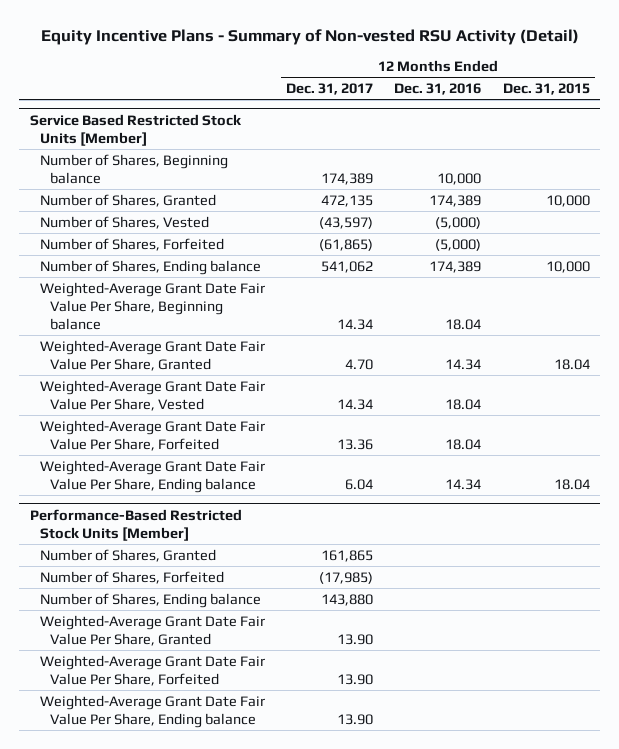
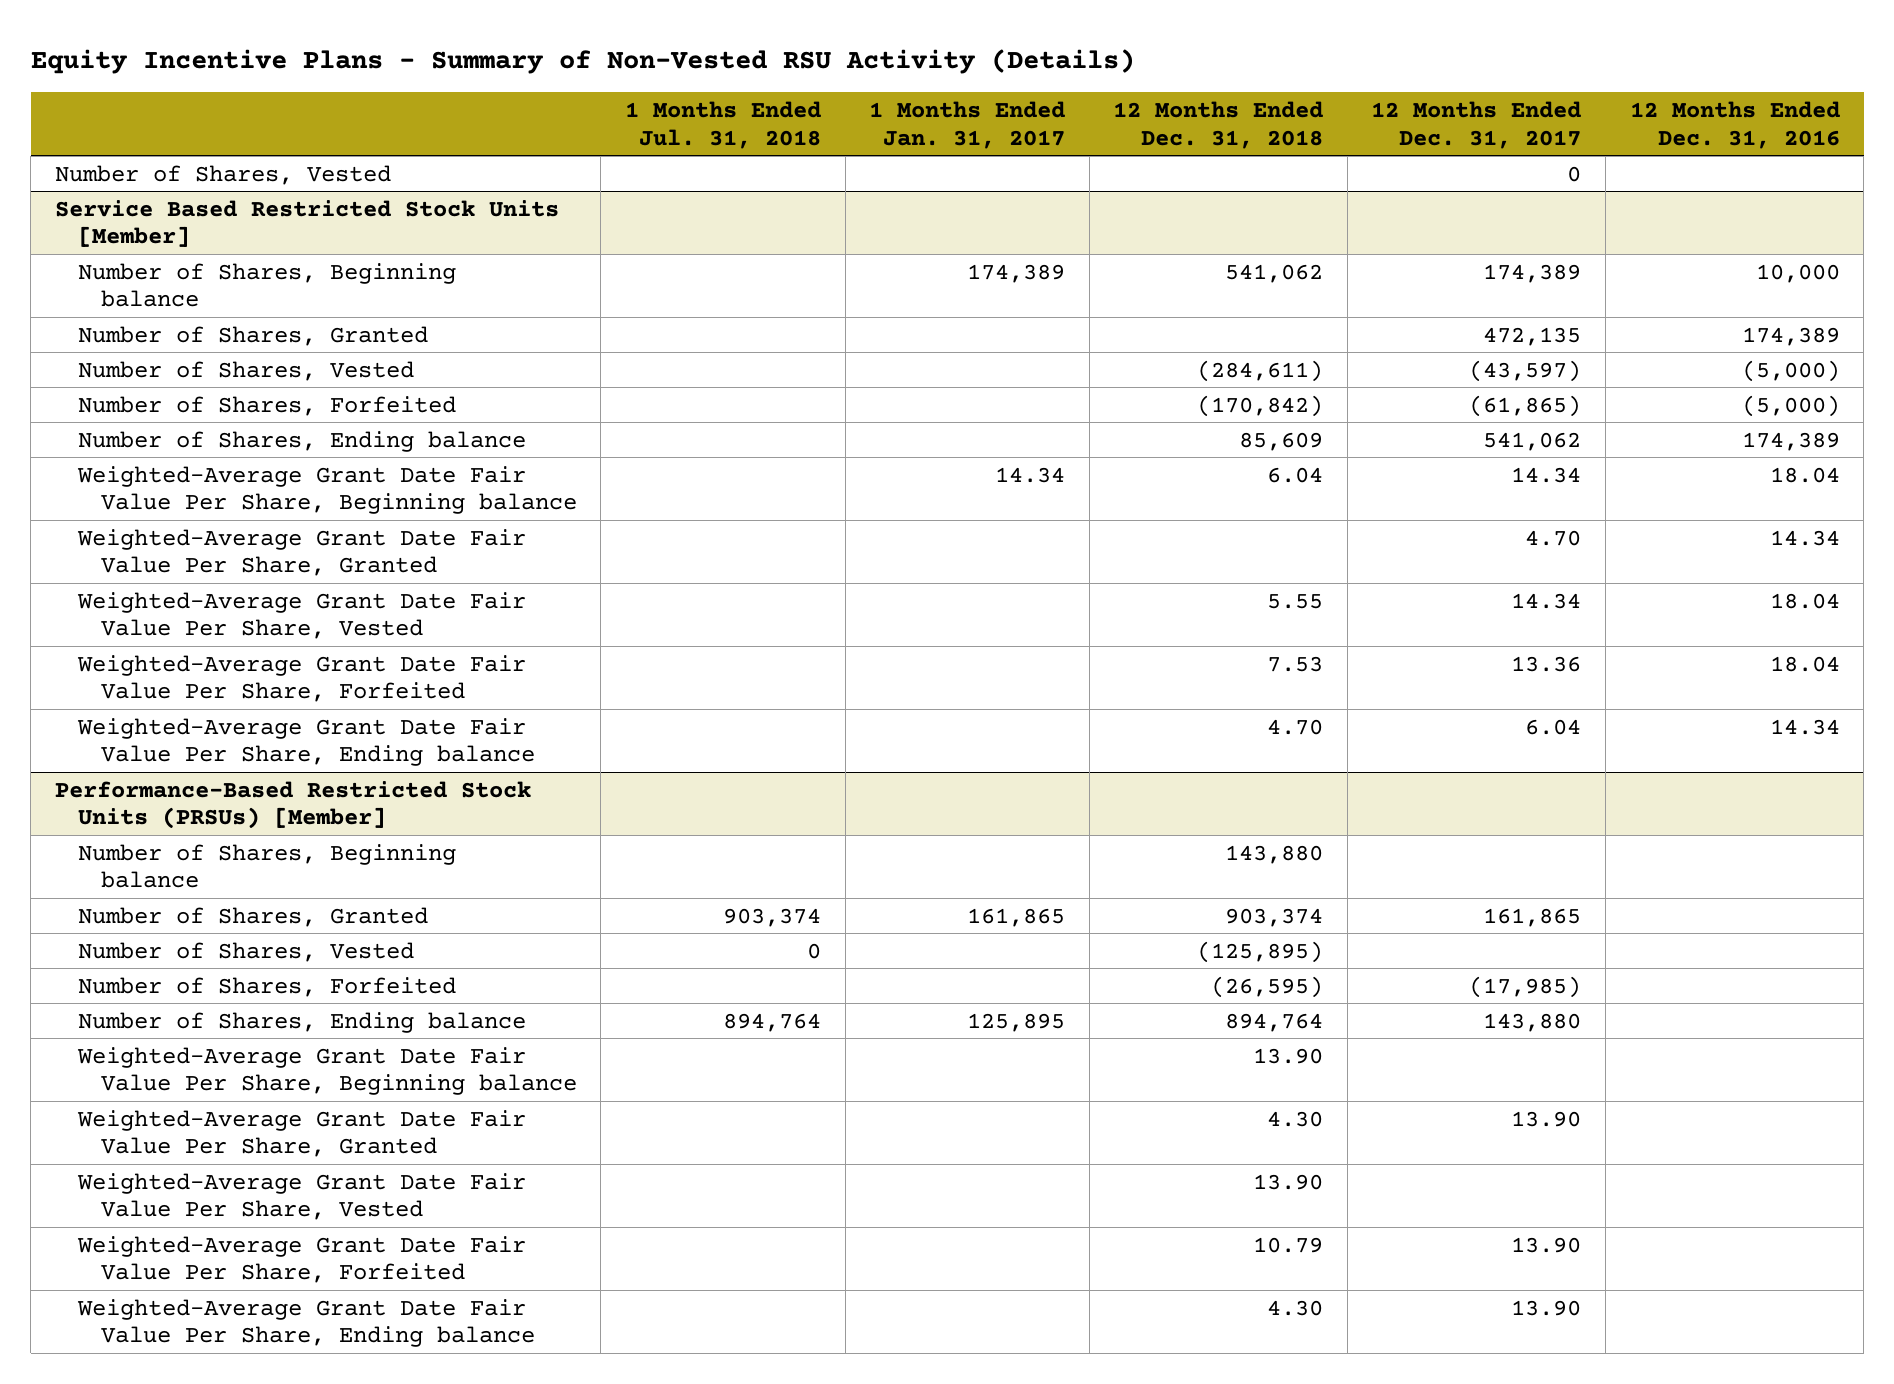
[40,29,579,46] Equity Incentive Plans - Summary of Non-vested RSU Activity (Detail) -> [30,49,1135,75] Equity Incentive Plans - Summary of Non-Vested RSU Activity (Details)
[502,83,590,96] Dec. 31, 2015 -> none
none -> [624,100,821,149] 1 Months Ended Jul. 31, 2018
none -> [869,100,1066,149] 1 Months Ended Jan. 31, 2017
none -> [1113,100,1324,149] 12 Months Ended Dec. 31, 2018
none -> [54,164,391,185] Number of Shares, Vested
[29,508,242,541] Performance-Based Restricted Stock Units [Member] -> [54,780,531,830] Performance-Based Restricted Stock Units (PRSUs) [Member]
none -> [77,843,456,889] Number of Shares, Beginning balance
none -> [77,941,414,962] Number of Shares, Vested
none -> [76,1046,577,1096] Weighted-Average Grant Date Fair Value Per Share, Beginning balance
none -> [76,1172,526,1221] Weighted-Average Grant Date Fair Value Per Share, Vested

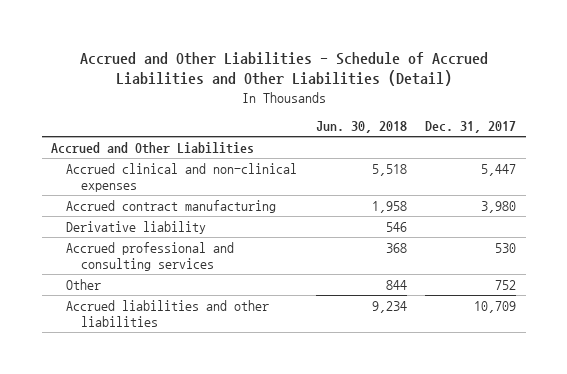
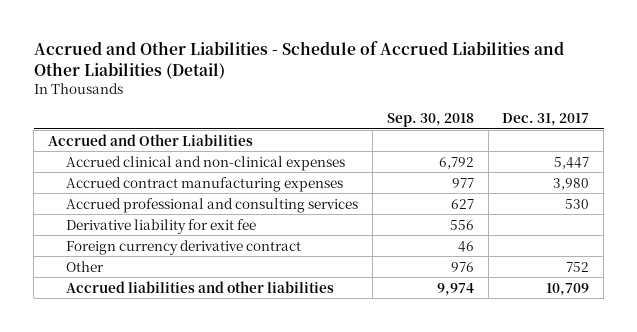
[315,121,407,134] Jun. 30, 2018 -> none
none -> [386,112,474,127] Sep. 30, 2018
[66,220,207,234] Derivative liability -> none
[66,199,277,213] Accrued contract manufacturing -> [66,176,344,192] Accrued contract manufacturing expenses
none -> [66,218,257,234] Derivative liability for exit fee
none -> [66,239,302,255] Foreign currency derivative contract

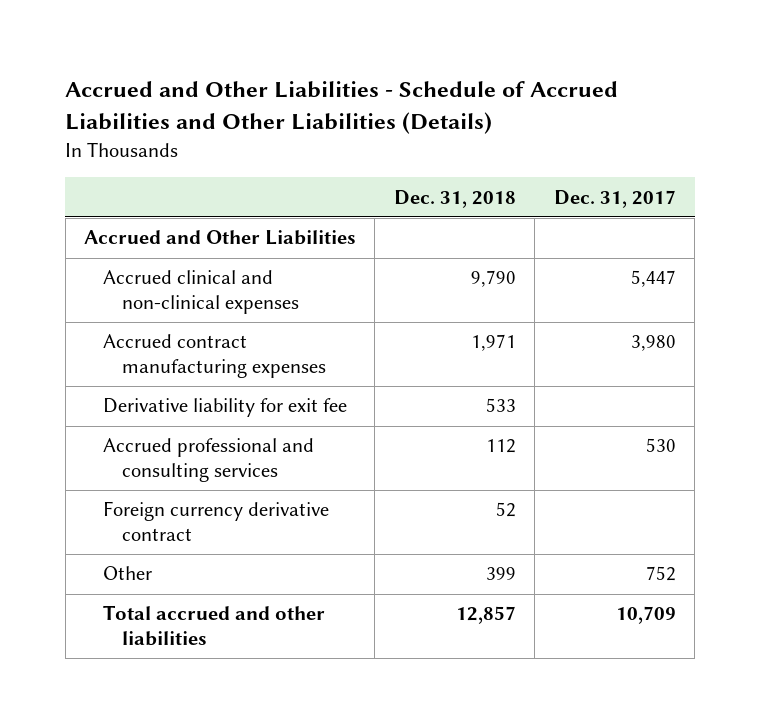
[33,40,564,79] Accrued and Other Liabilities - Schedule of Accrued Liabilities and Other Liabilities (Detail) -> [65,80,619,134] Accrued and Other Liabilities - Schedule of Accrued Liabilities and Other Liabilities (Details)
[386,112,474,127] Sep. 30, 2018 -> none
none -> [393,189,516,208] Dec. 31, 2018
[66,197,359,213] Accrued professional and consulting services -> [102,438,314,483] Accrued professional and consulting services
[66,280,335,293] Accrued liabilities and other liabilities -> [102,605,325,647] Total accrued and other liabilities

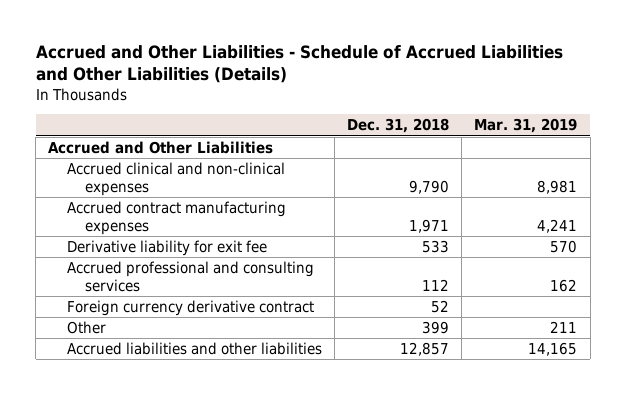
[553,189,676,208] Dec. 31, 2017 -> none
none -> [474,118,578,134] Mar. 31, 2019
[102,605,325,647] Total accrued and other liabilities -> [66,342,322,356] Accrued liabilities and other liabilities

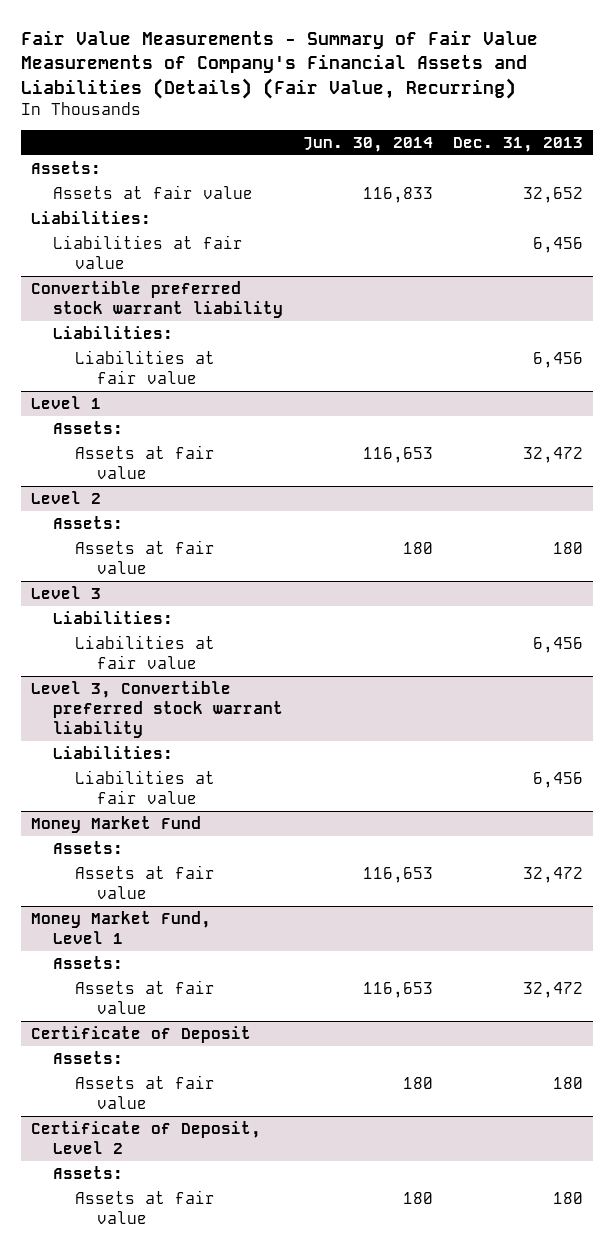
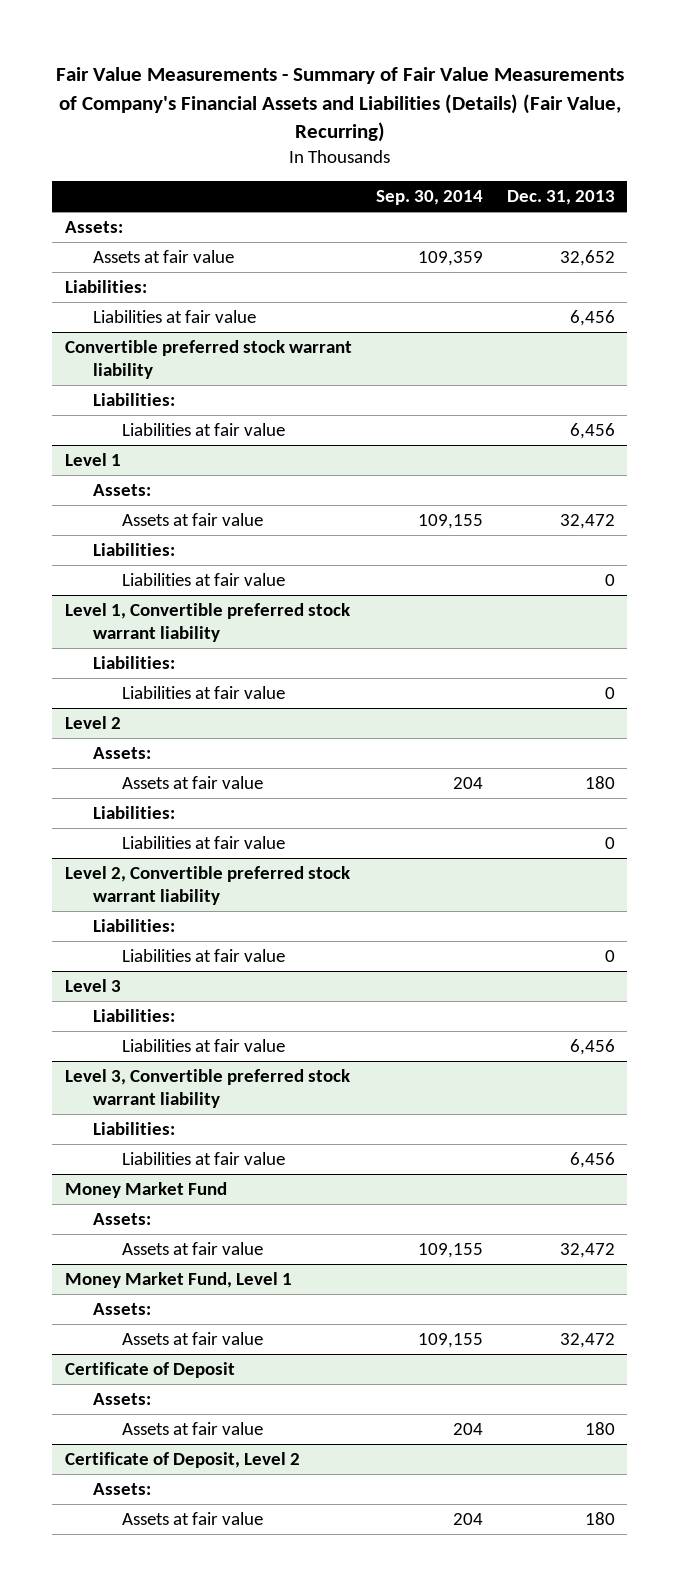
[302,136,433,152] Jun. 30, 2014 -> none
none -> [375,190,483,206] Sep. 30, 2014
none -> [93,543,176,557] Liabilities:
none -> [121,573,285,587] Liabilities at fair value
none -> [64,603,350,642] Level 1, Convertible preferred stock warrant liability
none -> [93,656,176,670] Liabilities:
none -> [121,686,285,700] Liabilities at fair value
none -> [93,806,176,820] Liabilities:
none -> [121,836,285,850] Liabilities at fair value
none -> [64,866,350,905] Level 2, Convertible preferred stock warrant liability
none -> [93,919,176,933] Liabilities:
none -> [121,949,285,963] Liabilities at fair value

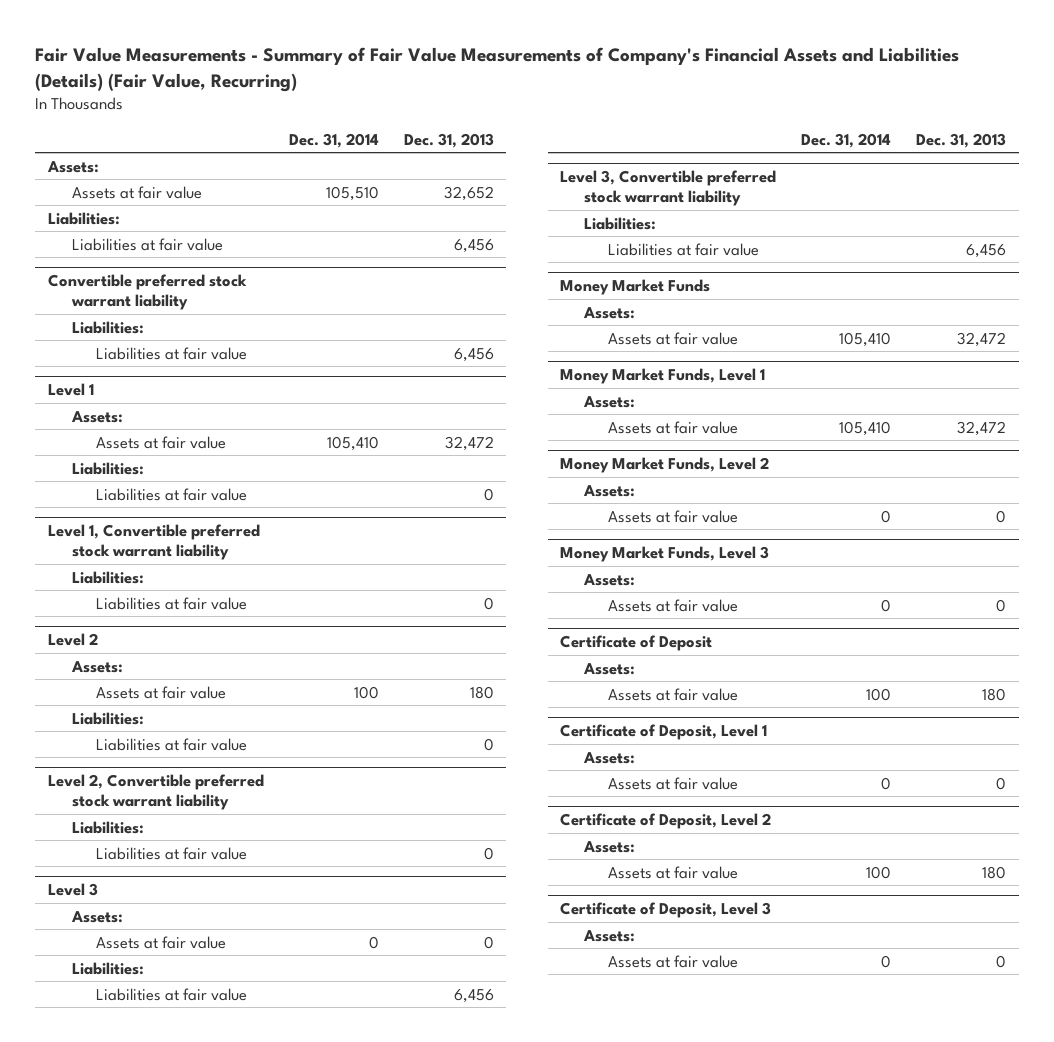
[375,190,483,206] Sep. 30, 2014 -> none
none -> [288,132,379,148] Dec. 31, 2014
none -> [70,910,123,923] Assets:
none -> [95,935,226,949] Assets at fair value
[64,1182,227,1199] Money Market Fund -> [560,278,711,295] Money Market Funds
[64,1272,292,1289] Money Market Fund, Level 1 -> [560,367,766,384] Money Market Funds, Level 1
none -> [560,456,770,473] Money Market Funds, Level 2
none -> [583,484,636,497] Assets:
none -> [608,509,739,523] Assets at fair value
none -> [560,545,770,562] Money Market Funds, Level 3
none -> [583,573,636,586] Assets:
none -> [608,598,739,612] Assets at fair value
none -> [560,723,768,740] Certificate of Deposit, Level 1
none -> [583,751,636,764] Assets:
none -> [608,776,739,790] Assets at fair value
none -> [560,901,772,918] Certificate of Deposit, Level 3
none -> [583,929,636,942] Assets:
none -> [608,954,739,968] Assets at fair value

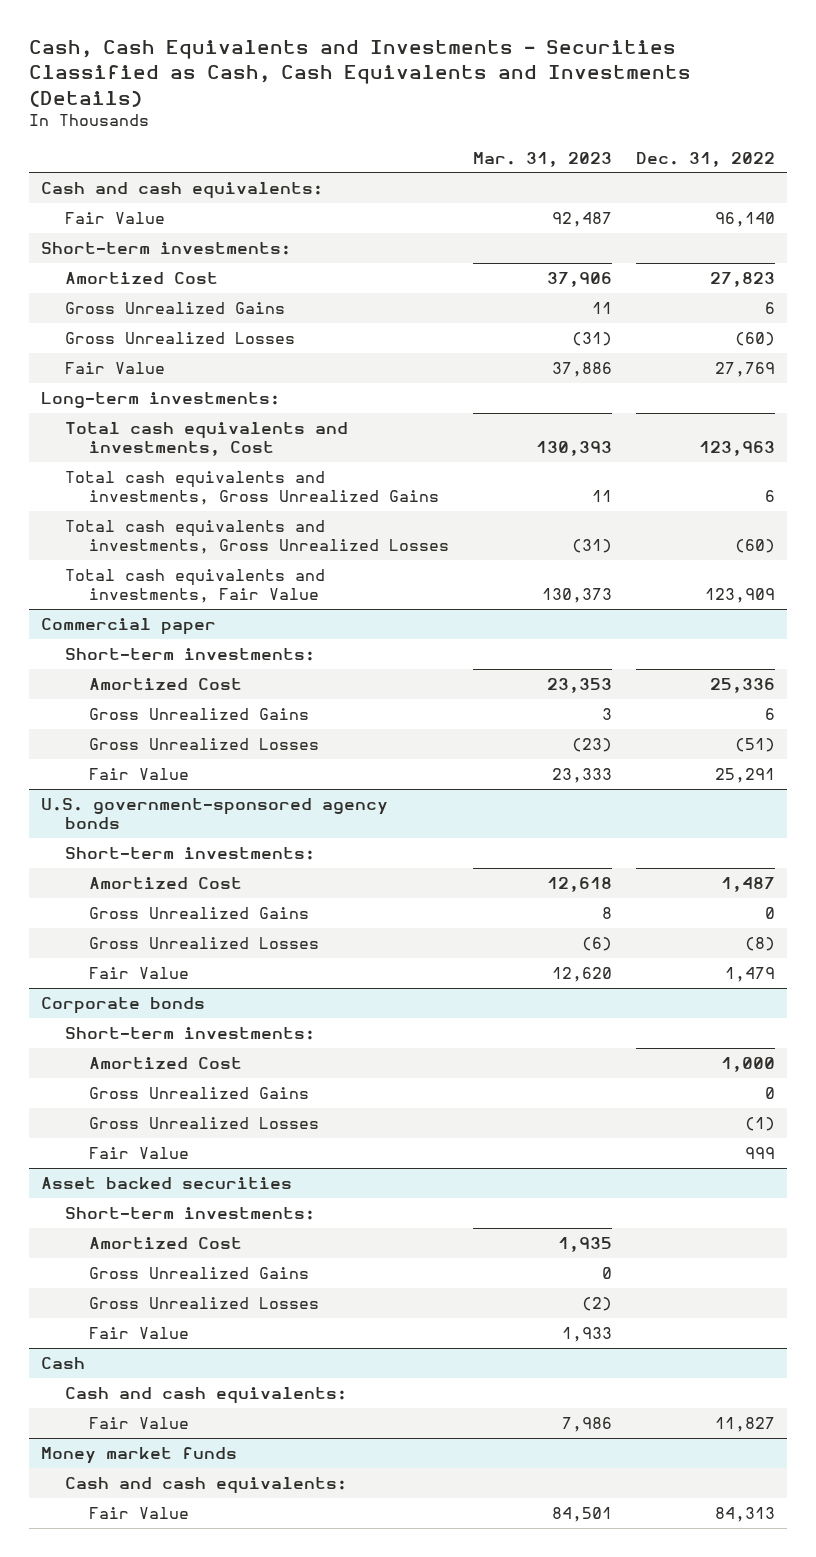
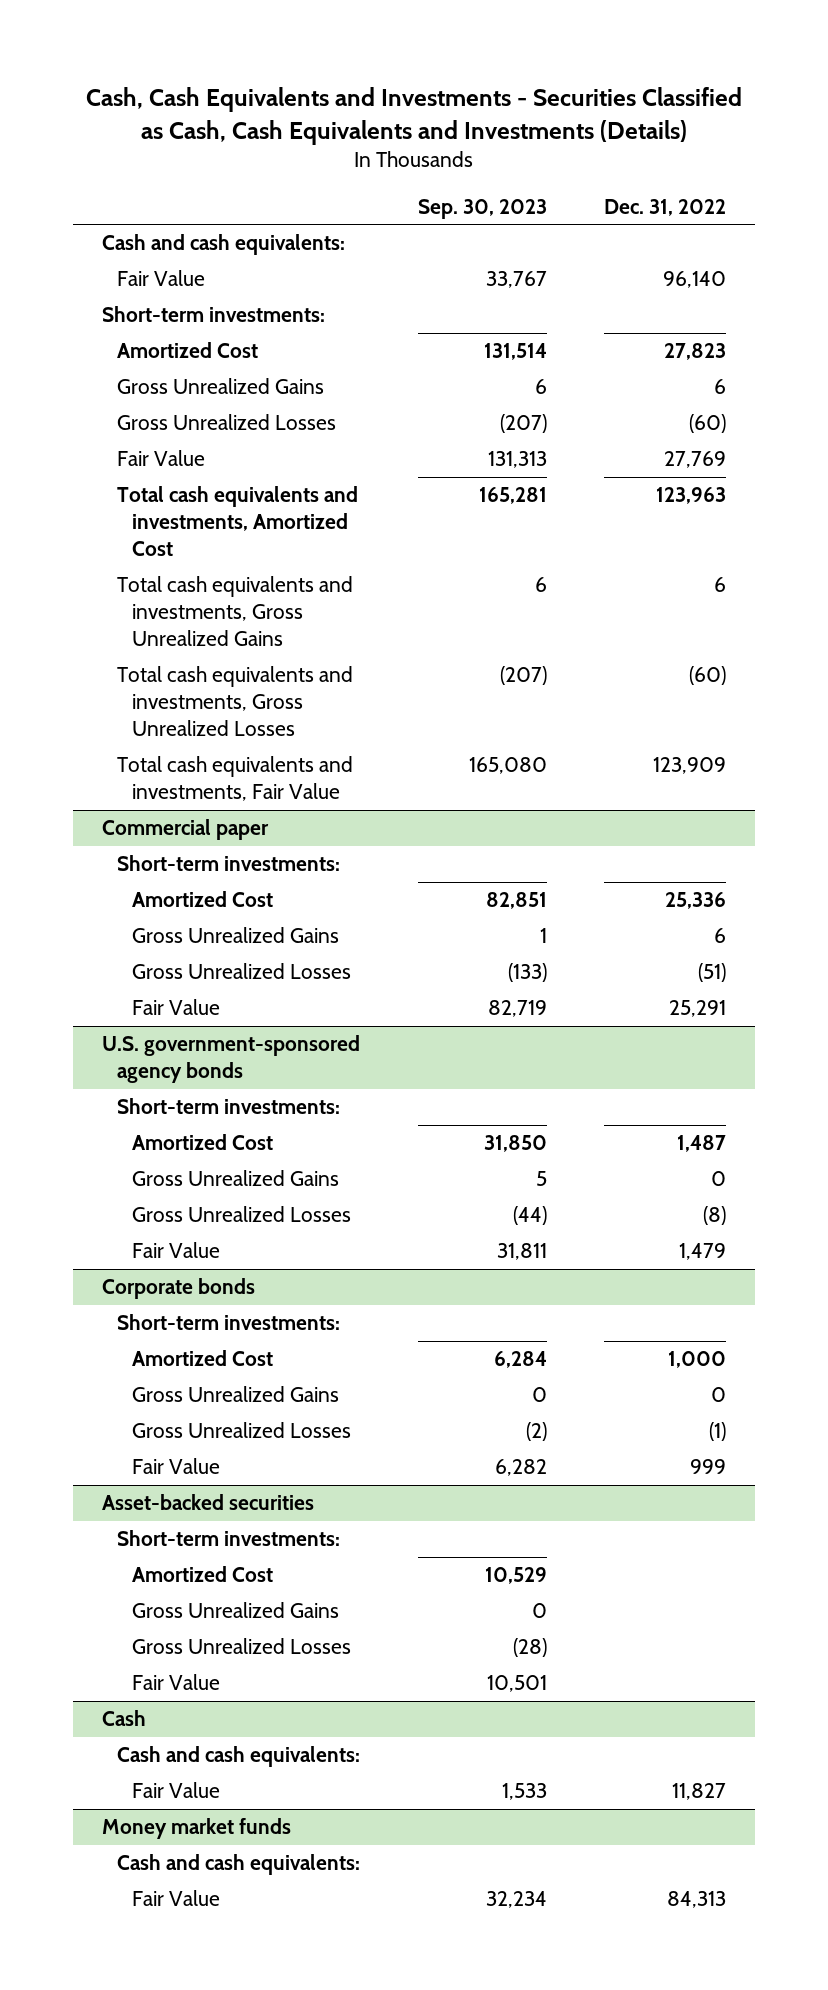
[472,151,612,167] Mar. 31, 2023 -> none
none -> [417,198,547,219] Sep. 30, 2023
[41,392,281,409] Long-term investments: -> none
[65,422,349,456] Total cash equivalents and investments, Cost -> [117,486,359,557] Total cash equivalents and investments, Amortized Cost
[41,1177,293,1190] Asset backed securities -> [102,1494,315,1511] Asset-backed securities

